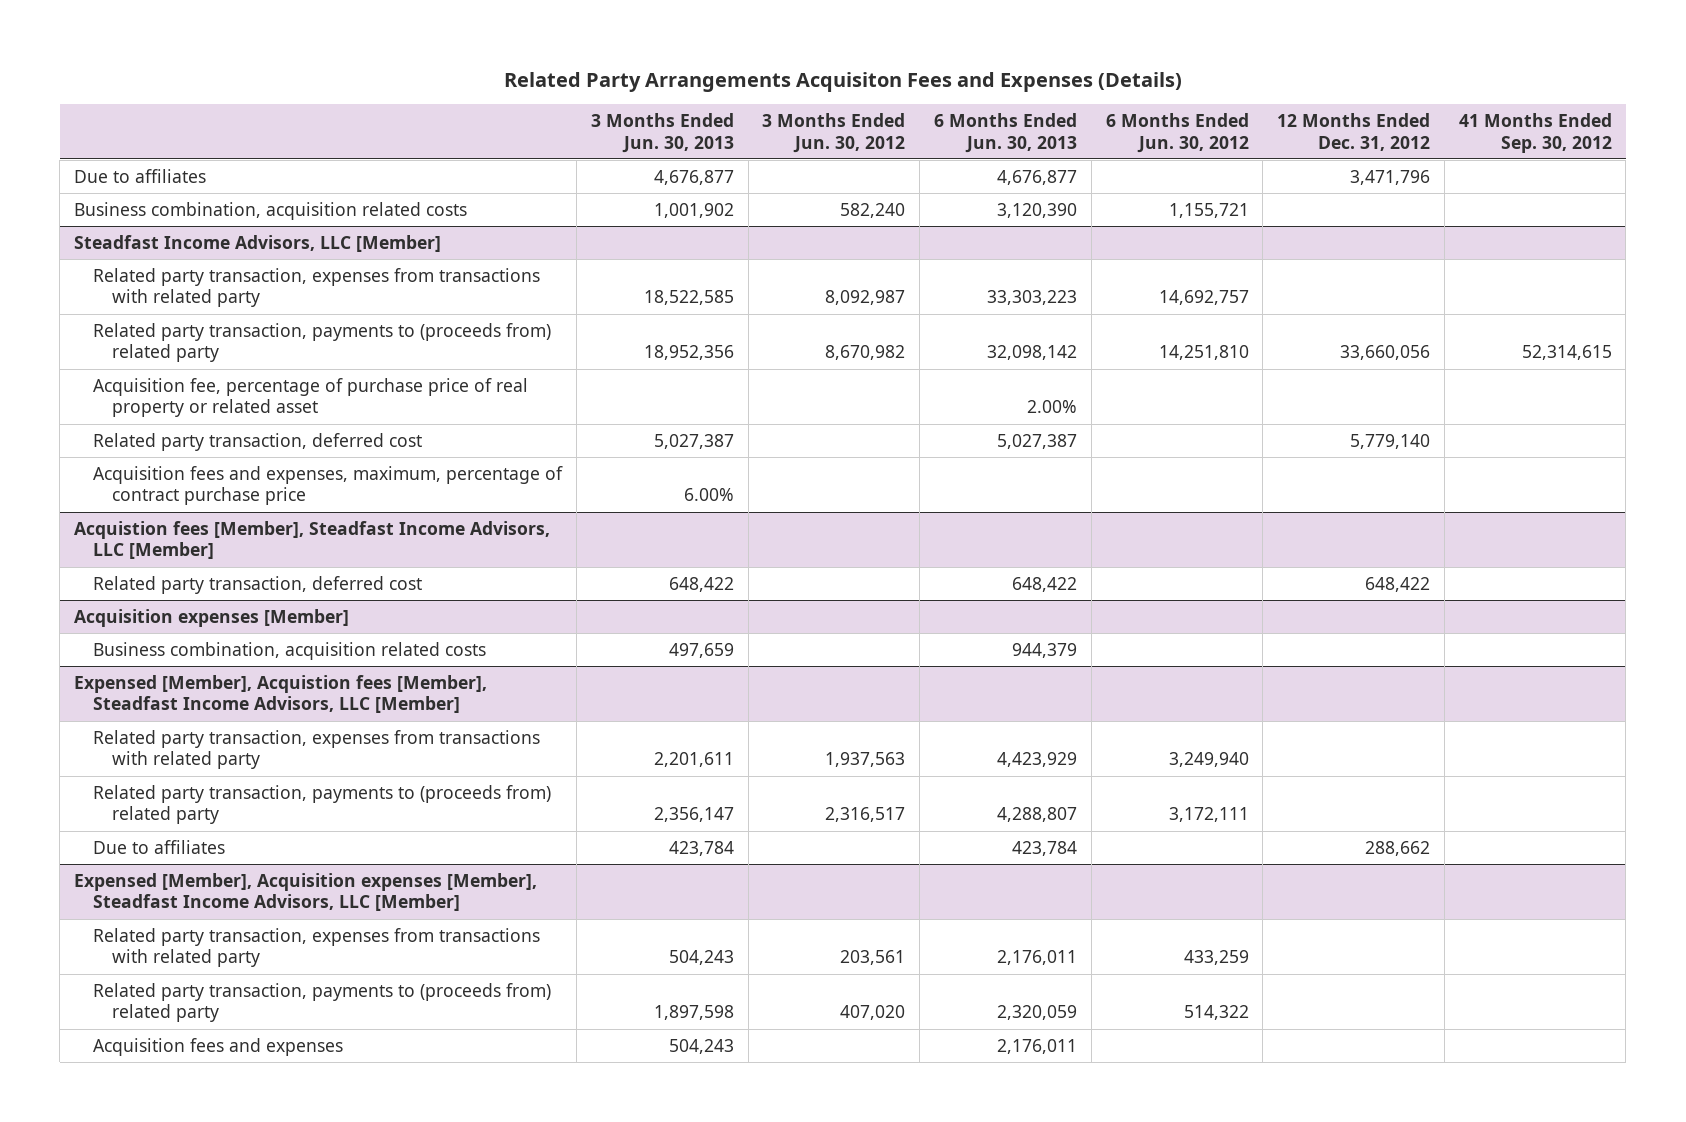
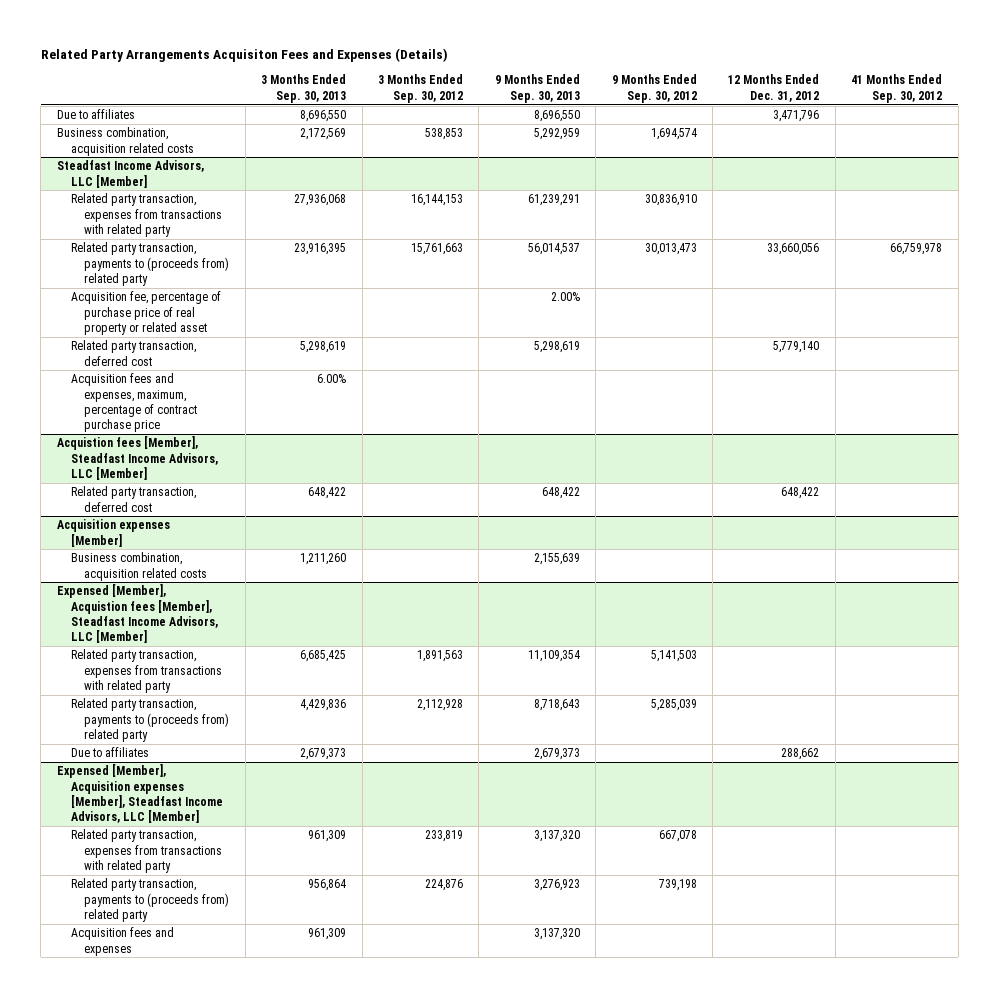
[590,113,734,153] 3 Months Ended Jun. 30, 2013 -> none
[762,113,906,153] 3 Months Ended Jun. 30, 2012 -> none
[933,113,1077,153] 6 Months Ended Jun. 30, 2013 -> none
[1105,113,1249,153] 6 Months Ended Jun. 30, 2012 -> none
none -> [261,74,347,103] 3 Months Ended Sep. 30, 2013
none -> [378,74,464,103] 3 Months Ended Sep. 30, 2012
none -> [494,74,580,103] 9 Months Ended Sep. 30, 2013
none -> [611,74,697,103] 9 Months Ended Sep. 30, 2012
[1521,345,1612,361] 52,314,615 -> [890,243,943,256] 66,759,978

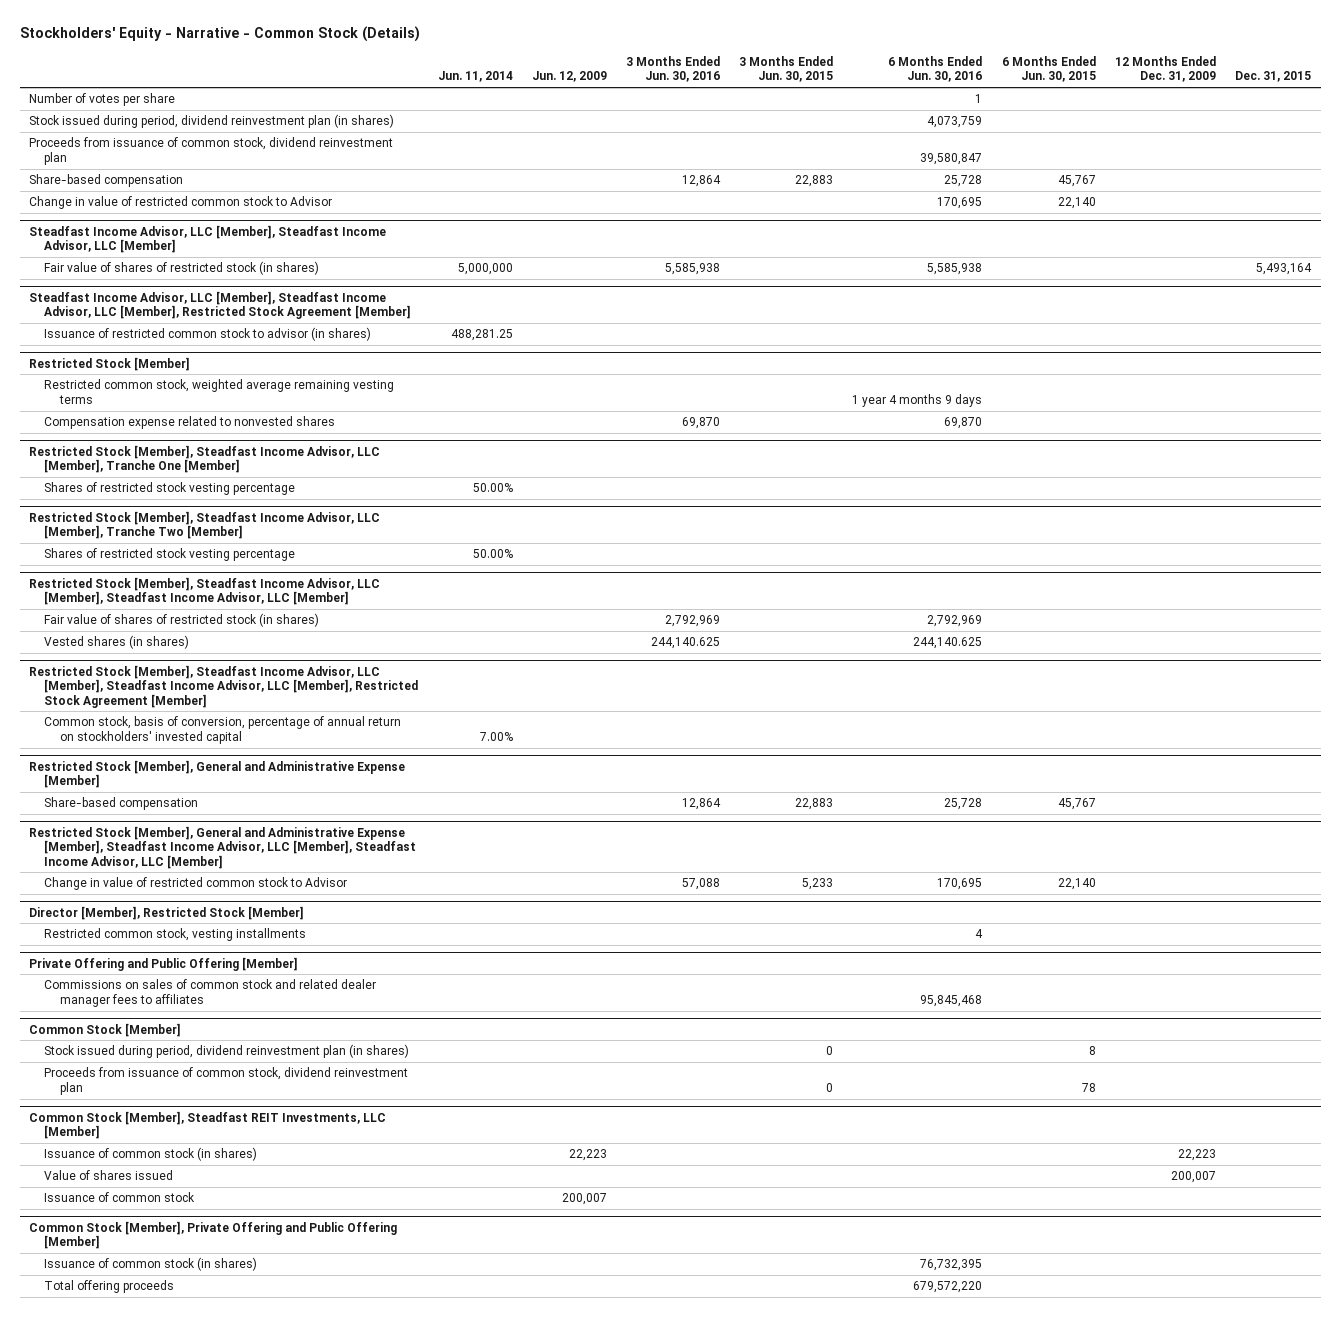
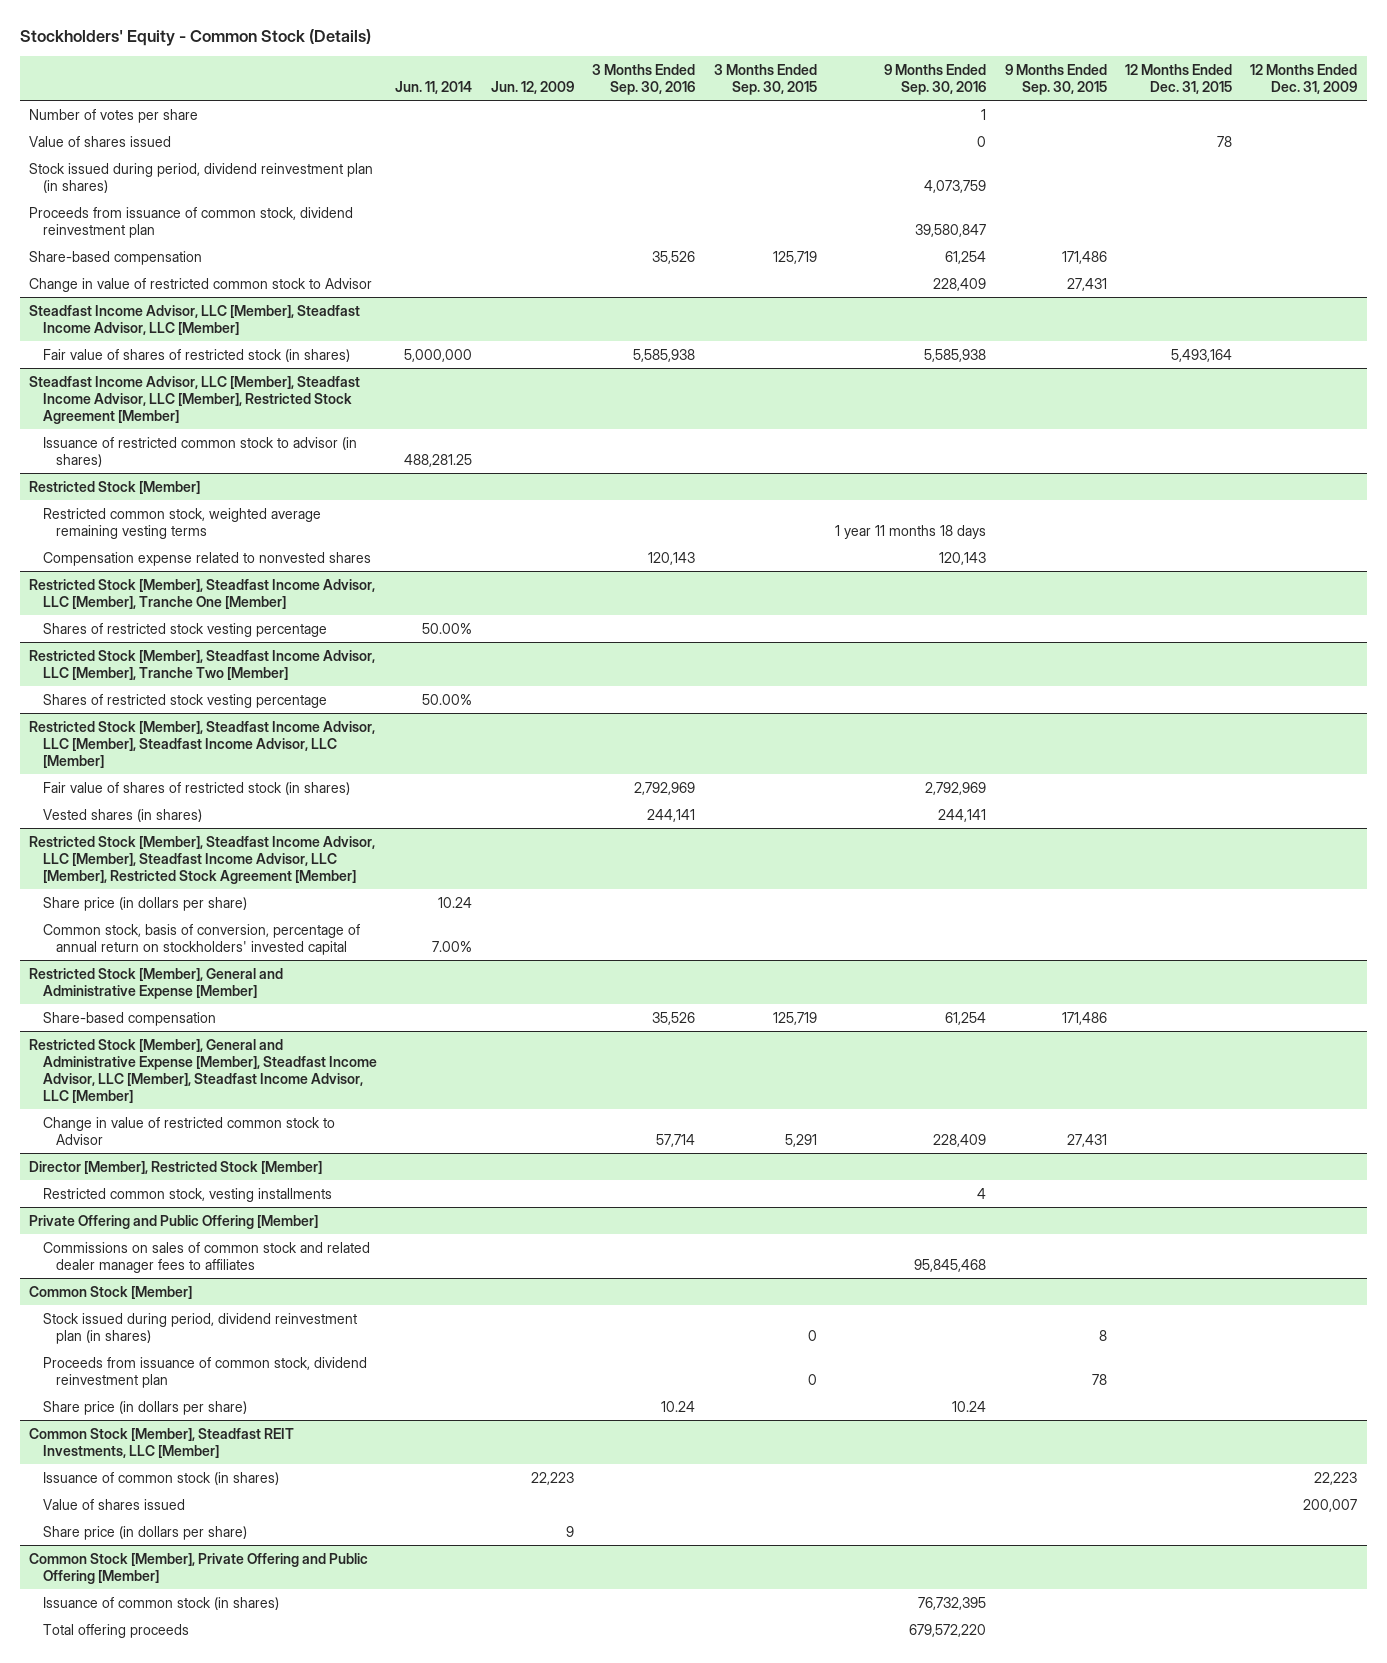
[19,26,420,43] Stockholders' Equity - Narrative - Common Stock (Details) -> [20,29,372,47] Stockholders' Equity - Common Stock (Details)
[625,55,720,83] 3 Months Ended Jun. 30, 2016 -> none
[739,55,834,83] 3 Months Ended Jun. 30, 2015 -> none
[888,55,983,83] 6 Months Ended Jun. 30, 2016 -> none
[1001,55,1096,83] 6 Months Ended Jun. 30, 2015 -> none
[1234,71,1311,83] Dec. 31, 2015 -> none
none -> [592,63,696,96] 3 Months Ended Sep. 30, 2016
none -> [713,63,817,96] 3 Months Ended Sep. 30, 2015
none -> [884,63,987,96] 9 Months Ended Sep. 30, 2016
none -> [1004,63,1107,96] 9 Months Ended Sep. 30, 2015
none -> [1124,63,1232,95] 12 Months Ended Dec. 31, 2015
none -> [29,135,172,147] Value of shares issued
none -> [42,896,247,911] Share price (in dollars per share)
none -> [42,1400,247,1415] Share price (in dollars per share)
[44,1192,196,1203] Issuance of common stock -> none
none -> [42,1525,247,1540] Share price (in dollars per share)

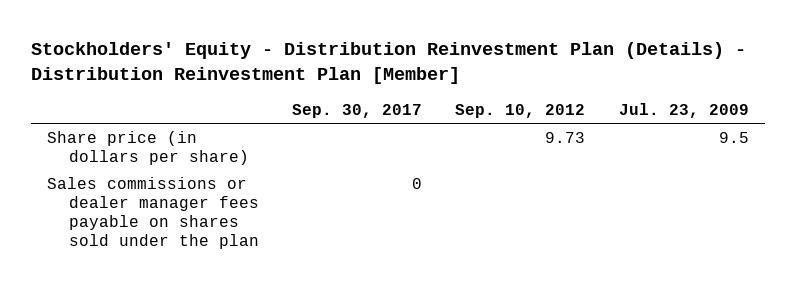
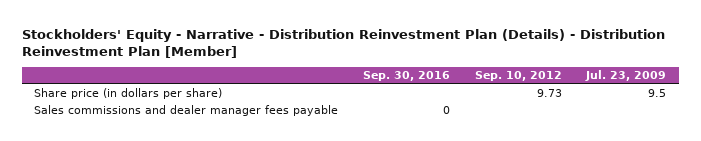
[30,42,746,84] Stockholders' Equity - Distribution Reinvestment Plan (Details) - Distribution Reinvestment Plan [Member] -> [21,29,665,59] Stockholders' Equity - Narrative - Distribution Reinvestment Plan (Details) - Distribution Reinvestment Plan [Member]
[292,103,423,118] Sep. 30, 2017 -> none
none -> [362,71,450,82] Sep. 30, 2016
[47,176,260,250] Sales commissions or dealer manager fees payable on shares sold under the plan -> [34,105,339,117] Sales commissions and dealer manager fees payable

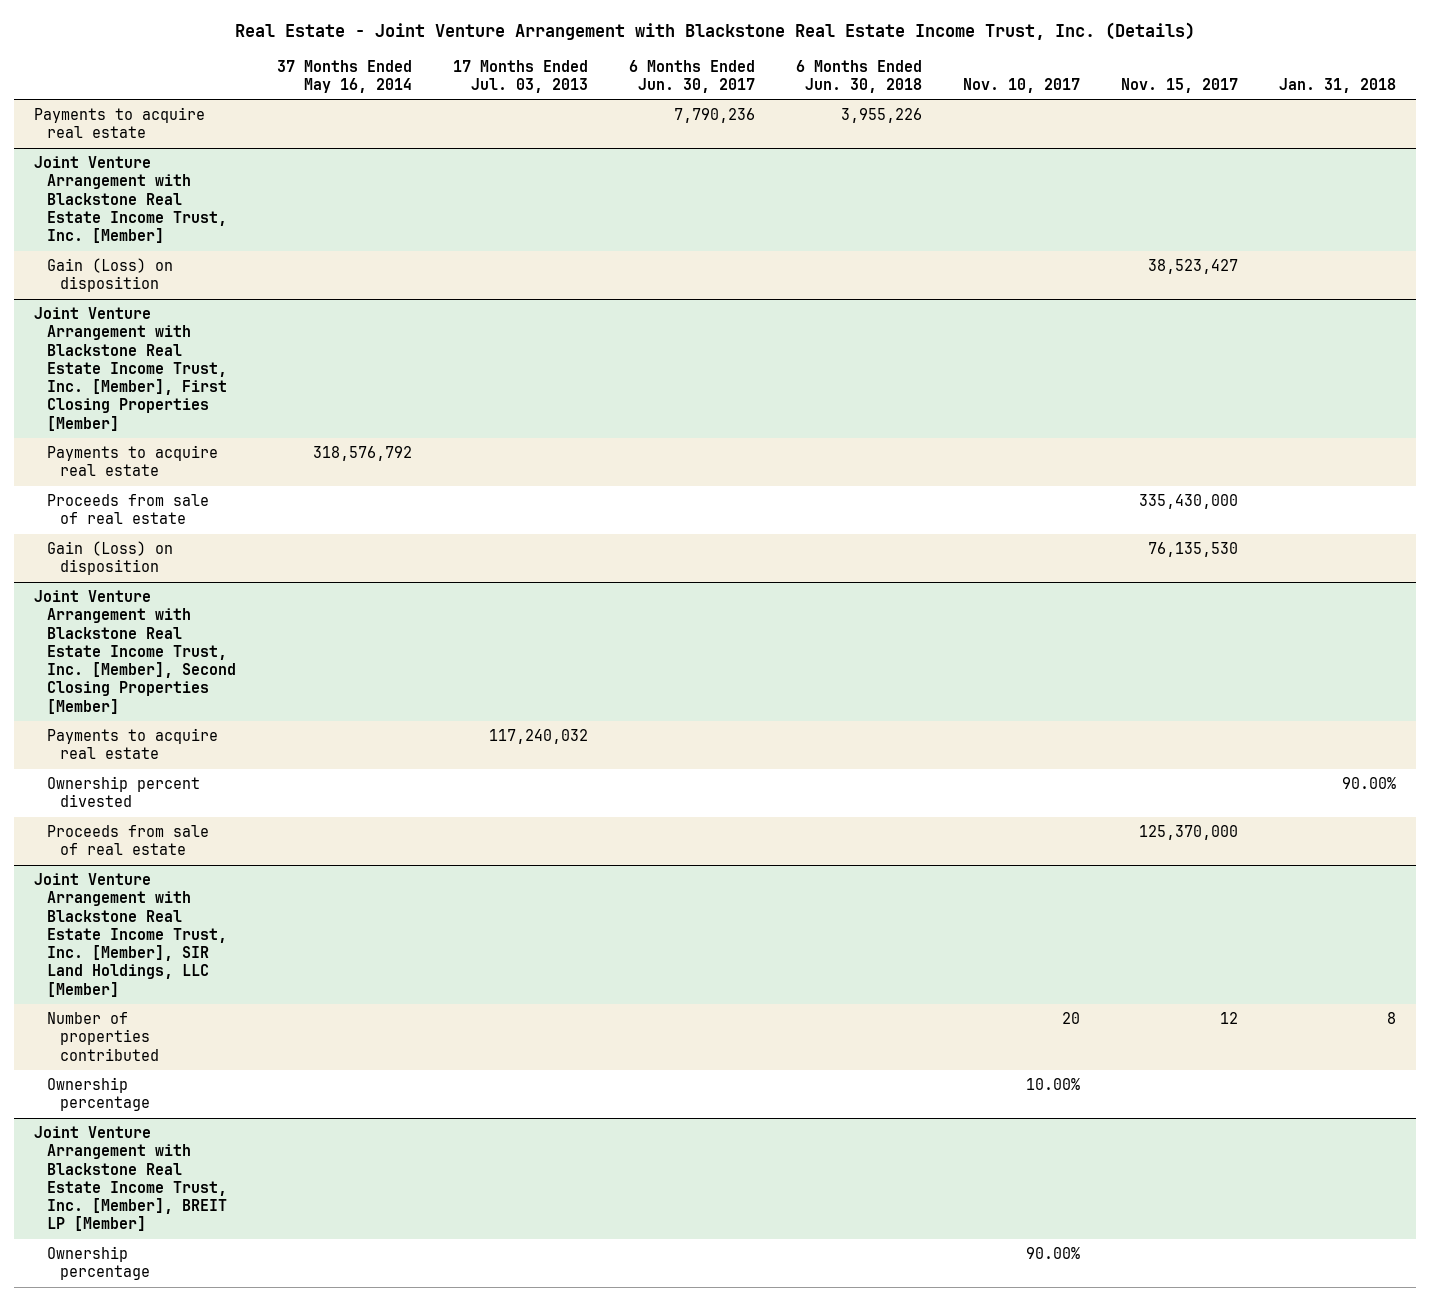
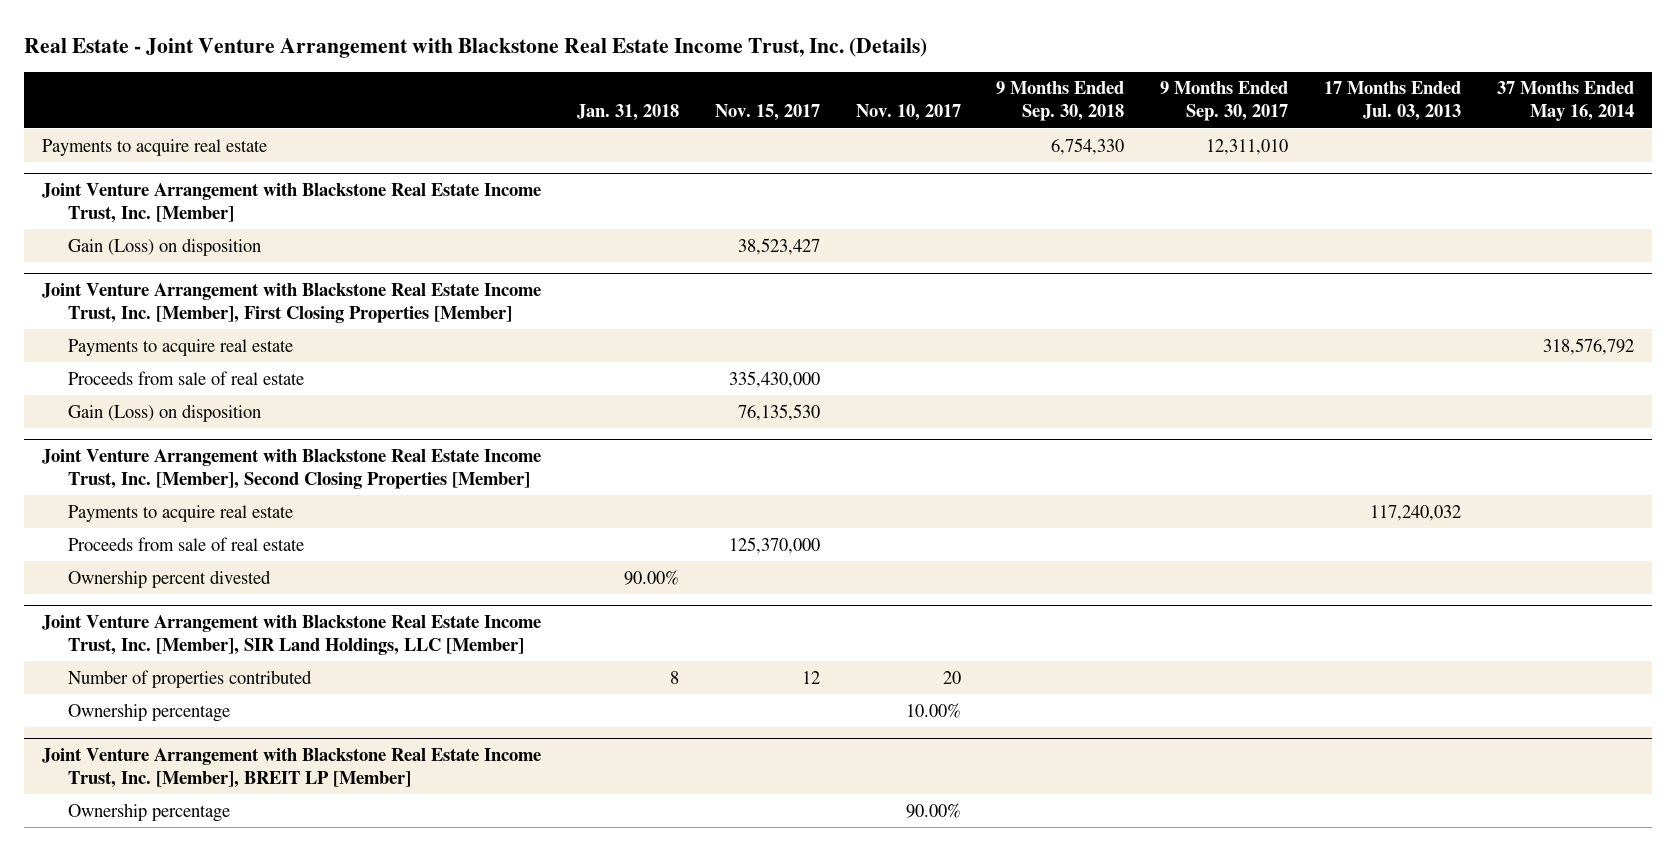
[629,59,756,93] 6 Months Ended Jun. 30, 2017 -> none
[796,59,923,93] 6 Months Ended Jun. 30, 2018 -> none
none -> [996,81,1125,122] 9 Months Ended Sep. 30, 2018
none -> [1160,81,1289,122] 9 Months Ended Sep. 30, 2017
[47,776,201,808] Ownership percent divested -> [67,569,271,588] Ownership percent divested

